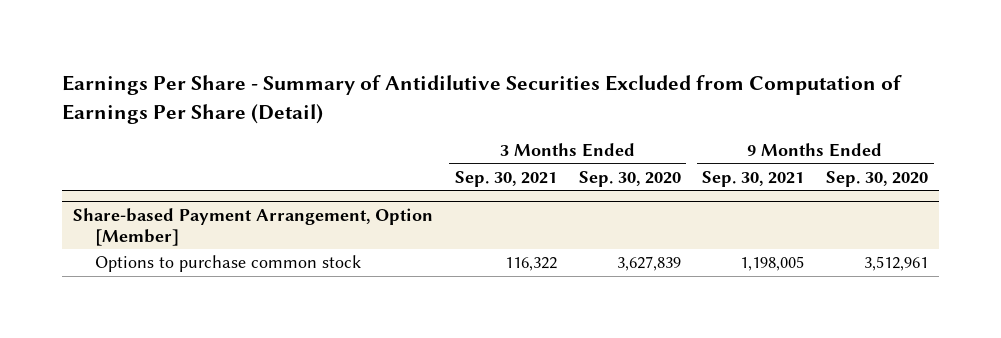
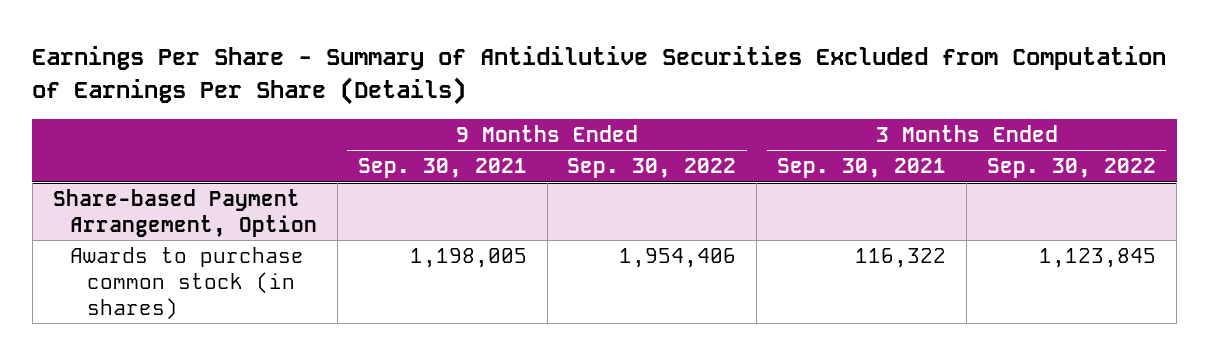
[61,75,902,124] Earnings Per Share - Summary of Antidilutive Securities Excluded from Computation of Earnings Per Share (Detail) -> [32,45,1167,105] Earnings Per Share - Summary of Antidilutive Securities Excluded from Computation of Earnings Per Share (Details)
[578,170,681,187] Sep. 30, 2020 -> none
[826,170,929,187] Sep. 30, 2020 -> none
none -> [567,158,737,179] Sep. 30, 2022
none -> [987,158,1157,179] Sep. 30, 2022
[72,207,433,246] Share-based Payment Arrangement, Option [Member] -> [52,189,317,237] Share-based Payment Arrangement, Option
[94,255,361,273] Options to purchase common stock -> [69,247,304,320] Awards to purchase common stock (in shares)

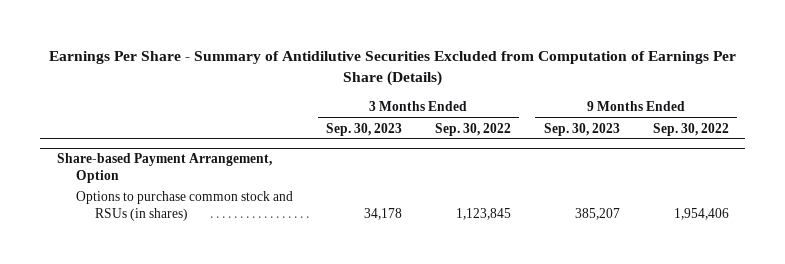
[357,158,527,179] Sep. 30, 2021 -> none
[777,158,947,179] Sep. 30, 2021 -> none
none -> [325,122,402,136] Sep. 30, 2023
none -> [543,122,620,136] Sep. 30, 2023
[69,247,304,320] Awards to purchase common stock (in shares) -> [75,191,293,221] Options to purchase common stock and RSUs (in shares)

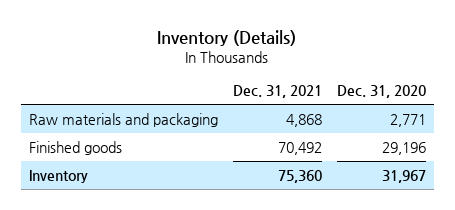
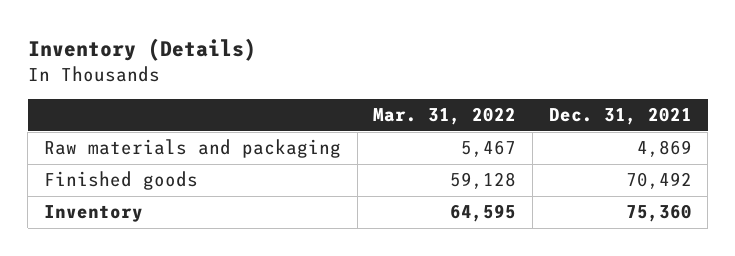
[337,85,427,99] Dec. 31, 2020 -> none
none -> [373,107,517,126] Mar. 31, 2022
[285,113,322,127] 4,868 -> [636,140,692,158] 4,869

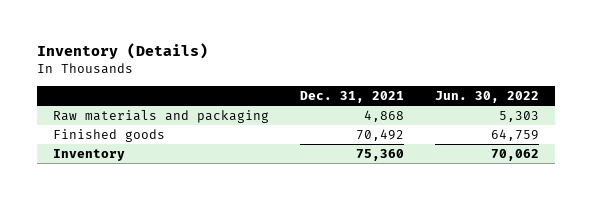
[373,107,517,126] Mar. 31, 2022 -> none
none -> [435,90,540,103] Jun. 30, 2022
[636,140,692,158] 4,869 -> [363,110,404,123] 4,868

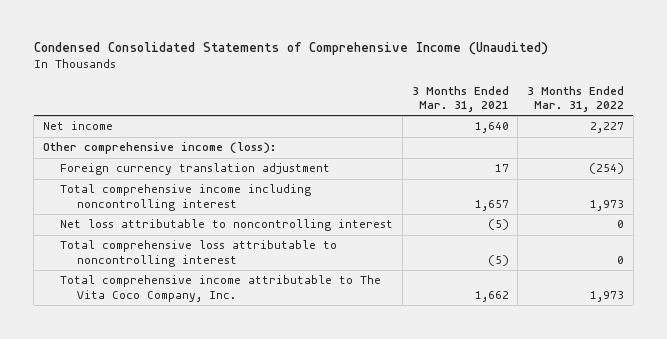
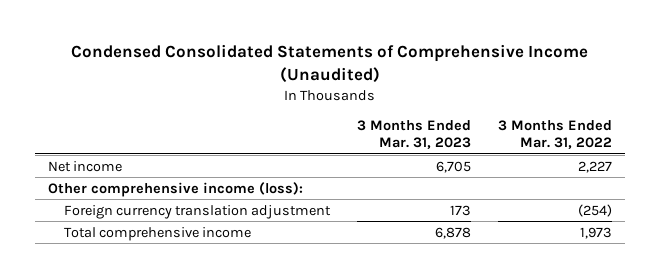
[411,85,509,112] 3 Months Ended Mar. 31, 2021 -> none
none -> [356,120,471,150] 3 Months Ended Mar. 31, 2023
[60,184,312,211] Total comprehensive income including noncontrolling interest -> none
[60,219,394,232] Net loss attributable to noncontrolling interest -> none
[60,240,338,267] Total comprehensive loss attributable to noncontrolling interest -> none
[60,275,382,302] Total comprehensive income attributable to The Vita Coco Company, Inc. -> [63,226,251,241] Total comprehensive income

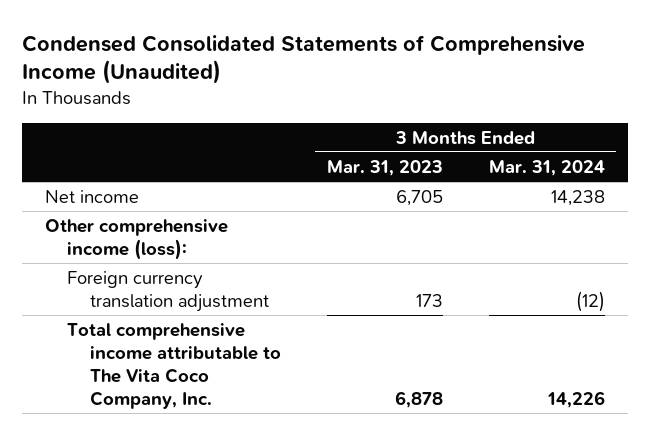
[497,120,612,150] 3 Months Ended Mar. 31, 2022 -> none
none -> [488,159,605,176] Mar. 31, 2024
[63,226,251,241] Total comprehensive income -> [67,322,281,409] Total comprehensive income attributable to The Vita Coco Company, Inc.

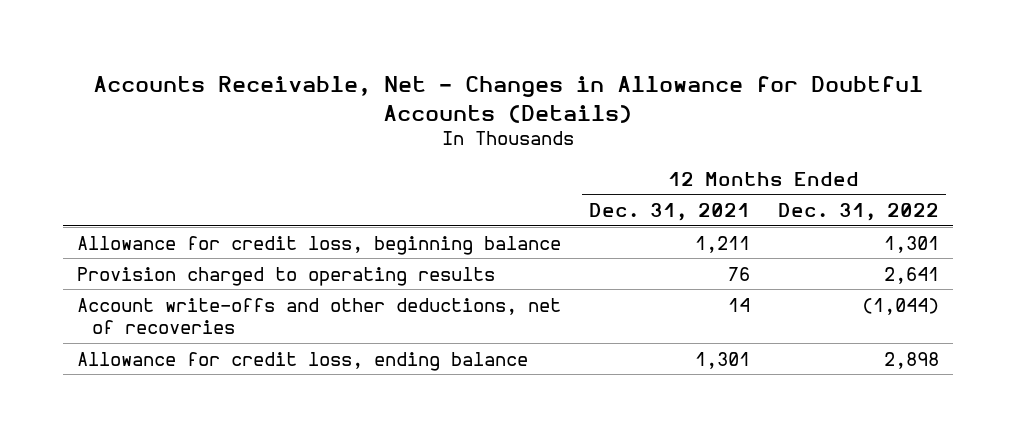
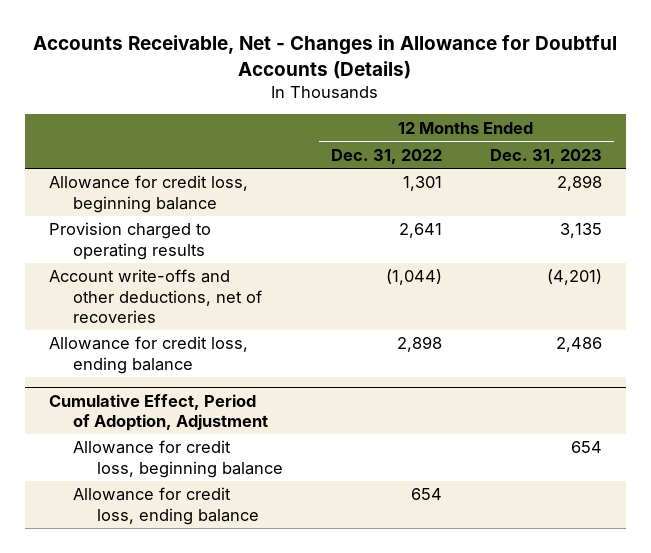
[589,203,751,222] Dec. 31, 2021 -> none
none -> [489,148,602,164] Dec. 31, 2023
none -> [48,393,268,431] Cumulative Effect, Period of Adoption, Adjustment
none -> [72,440,283,478] Allowance for credit loss, beginning balance
none -> [72,487,259,525] Allowance for credit loss, ending balance

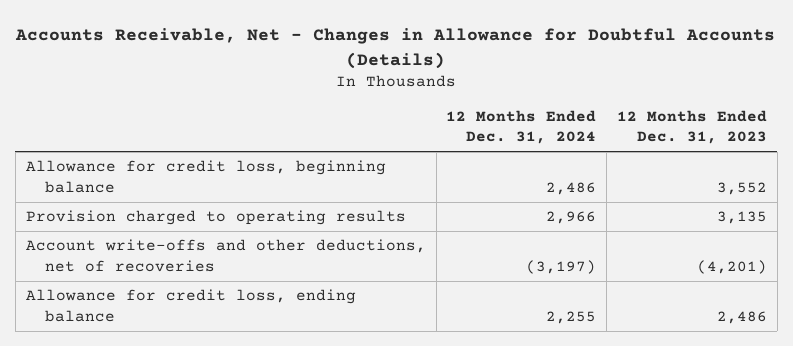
[330,148,442,164] Dec. 31, 2022 -> none
none -> [446,109,597,145] 12 Months Ended Dec. 31, 2024
[556,175,602,192] 2,898 -> [716,181,767,195] 3,552
[48,393,268,431] Cumulative Effect, Period of Adoption, Adjustment -> none
[72,440,283,478] Allowance for credit loss, beginning balance -> none
[72,487,259,525] Allowance for credit loss, ending balance -> none

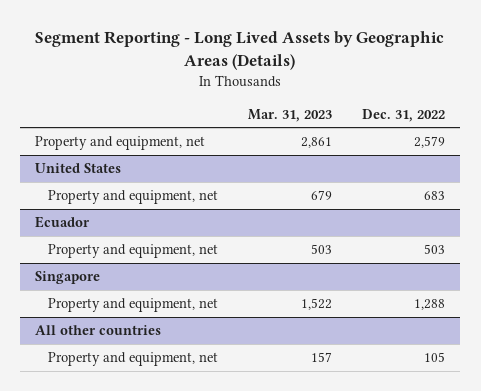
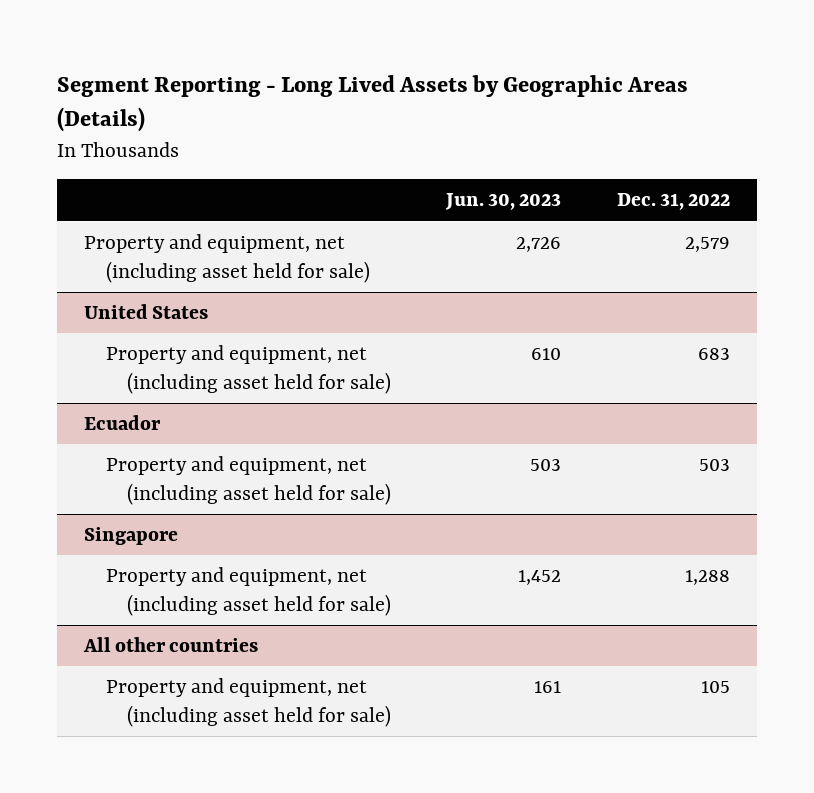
[248,108,333,122] Mar. 31, 2023 -> none
none -> [445,193,562,211] Jun. 30, 2023
[35,136,206,151] Property and equipment, net -> [84,234,370,283] Property and equipment, net (including asset held for sale)
[48,190,219,205] Property and equipment, net -> [105,345,392,394] Property and equipment, net (including asset held for sale)
[48,244,219,259] Property and equipment, net -> [105,456,392,505] Property and equipment, net (including asset held for sale)
[48,298,219,313] Property and equipment, net -> [105,567,392,616] Property and equipment, net (including asset held for sale)
[48,352,219,367] Property and equipment, net -> [105,678,392,727] Property and equipment, net (including asset held for sale)

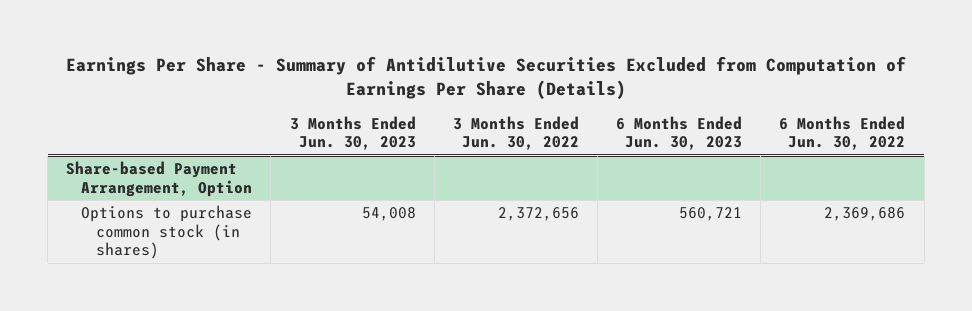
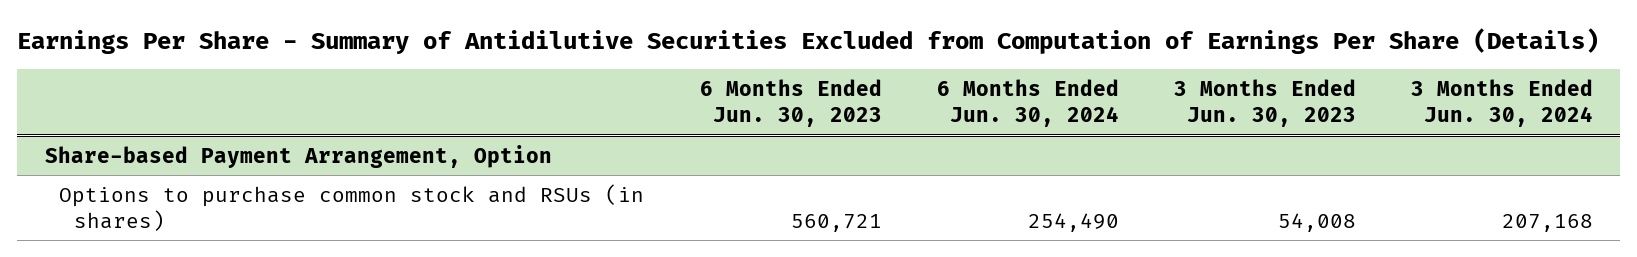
[452,115,579,151] 3 Months Ended Jun. 30, 2022 -> none
[779,115,906,151] 6 Months Ended Jun. 30, 2022 -> none
none -> [936,79,1119,128] 6 Months Ended Jun. 30, 2024
none -> [1410,79,1593,128] 3 Months Ended Jun. 30, 2024
[81,205,253,260] Options to purchase common stock (in shares) -> [59,183,645,231] Options to purchase common stock and RSUs (in shares)

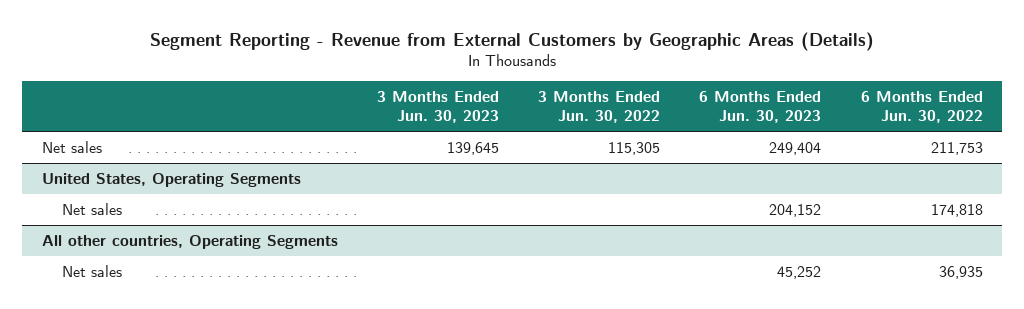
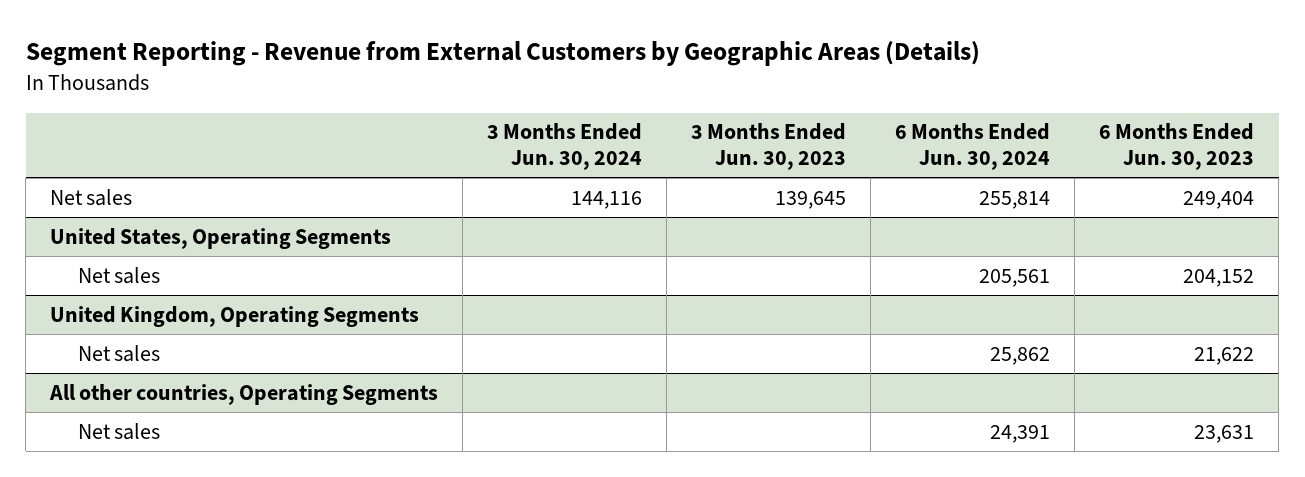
[538,91,661,124] 3 Months Ended Jun. 30, 2022 -> none
[860,91,983,124] 6 Months Ended Jun. 30, 2022 -> none
none -> [487,123,643,171] 3 Months Ended Jun. 30, 2024
none -> [895,123,1051,171] 6 Months Ended Jun. 30, 2024
none -> [50,305,420,327] United Kingdom, Operating Segments
none -> [77,344,160,362] Net sales
[777,265,822,279] 45,252 -> [1194,424,1255,443] 23,631

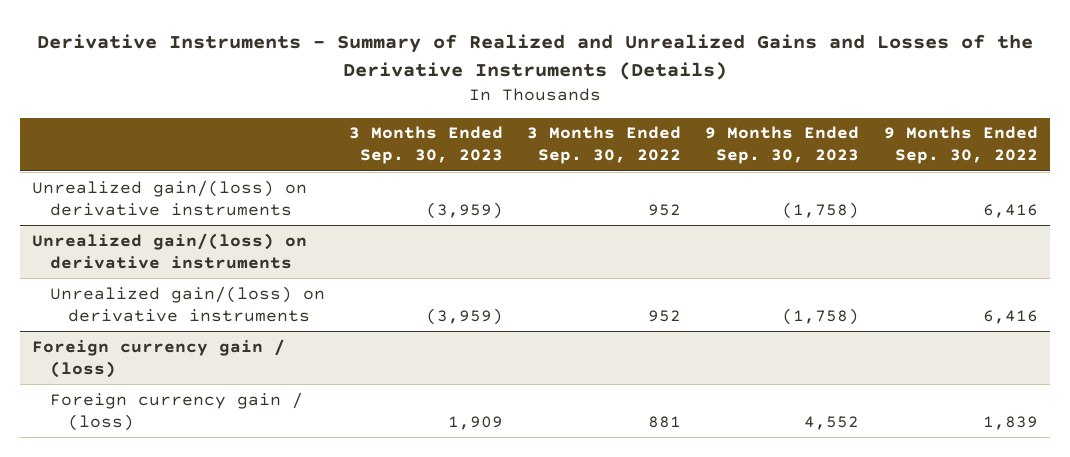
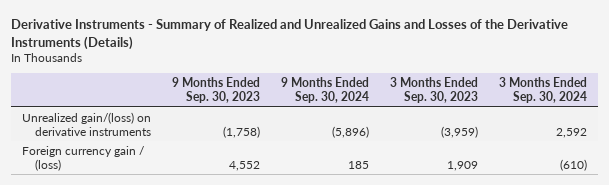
[527,126,682,165] 3 Months Ended Sep. 30, 2022 -> none
[883,126,1038,165] 9 Months Ended Sep. 30, 2022 -> none
none -> [281,76,370,104] 9 Months Ended Sep. 30, 2024
none -> [499,76,588,104] 3 Months Ended Sep. 30, 2024
[32,232,308,269] Unrealized gain/(loss) on derivative instruments -> none
[49,285,325,322] Unrealized gain/(loss) on derivative instruments -> none
[32,338,286,378] Foreign currency gain / (loss) -> none

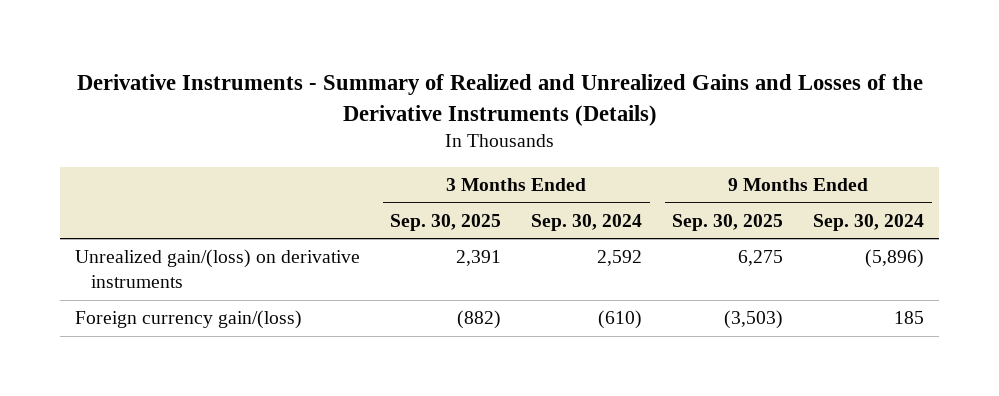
[172,76,261,104] 9 Months Ended Sep. 30, 2023 -> none
[390,76,479,104] 3 Months Ended Sep. 30, 2023 -> none
none -> [390,213,502,231] Sep. 30, 2025
none -> [672,213,784,231] Sep. 30, 2025
[21,145,145,171] Foreign currency gain / (loss) -> [75,310,303,330] Foreign currency gain/(loss)

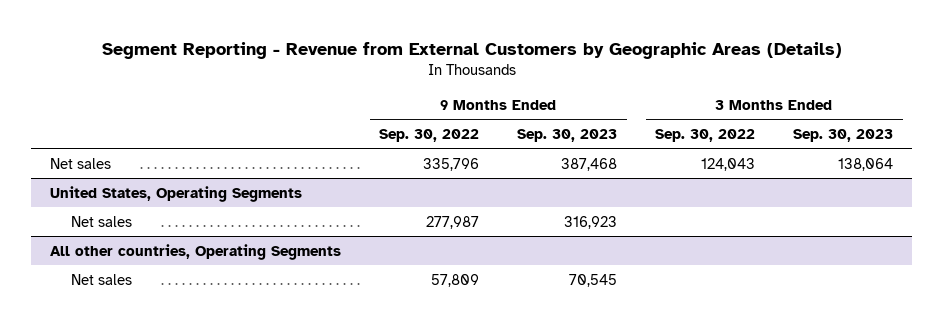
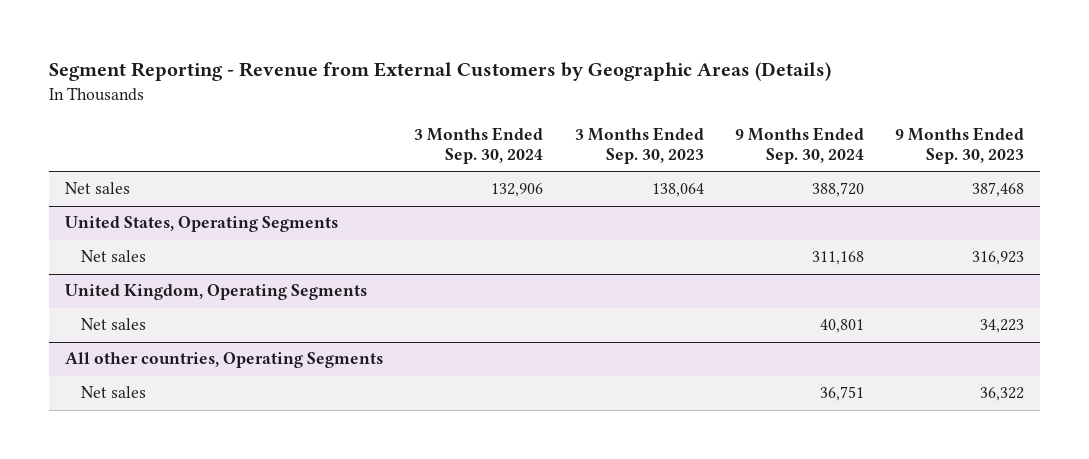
[379,128,480,142] Sep. 30, 2022 -> none
[655,128,756,142] Sep. 30, 2022 -> none
none -> [414,126,544,165] 3 Months Ended Sep. 30, 2024
none -> [734,126,864,165] 9 Months Ended Sep. 30, 2024
none -> [64,284,367,301] United Kingdom, Operating Segments
none -> [80,318,146,331] Net sales
[569,273,618,287] 70,545 -> [980,387,1025,402] 36,322

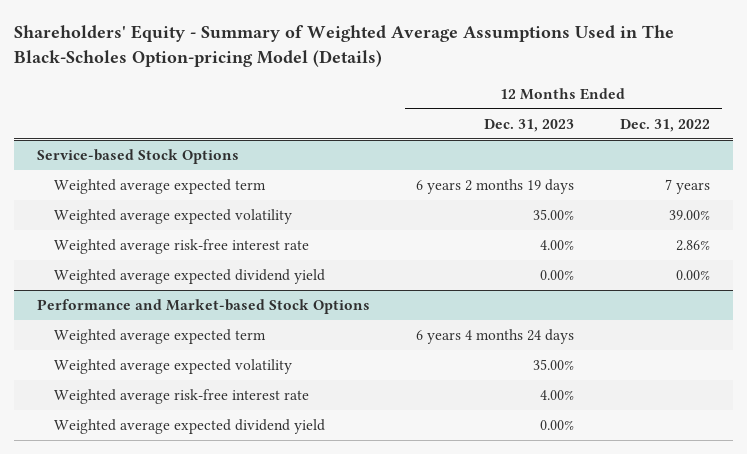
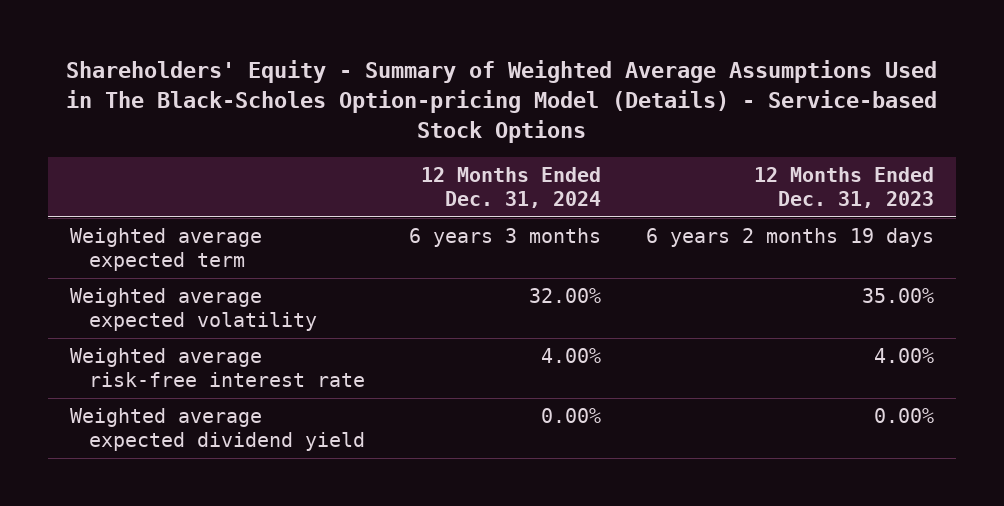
[14,25,675,67] Shareholders' Equity - Summary of Weighted Average Assumptions Used in The Black-Scholes Option-pricing Model (Details) -> [65,59,937,143] Shareholders' Equity - Summary of Weighted Average Assumptions Used in The Black-Scholes Option-pricing Model (Details) - Service-based Stock Options
[620,118,711,132] Dec. 31, 2022 -> none
none -> [421,166,602,209] 12 Months Ended Dec. 31, 2024
[37,149,240,165] Service-based Stock Options -> none
[37,299,371,315] Performance and Market-based Stock Options -> none
[53,329,266,345] Weighted average expected term -> none
[53,359,292,375] Weighted average expected volatility -> none
[53,389,309,405] Weighted average risk-free interest rate -> none
[53,419,325,435] Weighted average expected dividend yield -> none

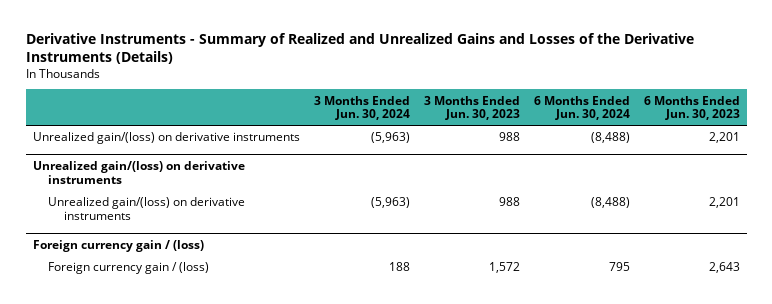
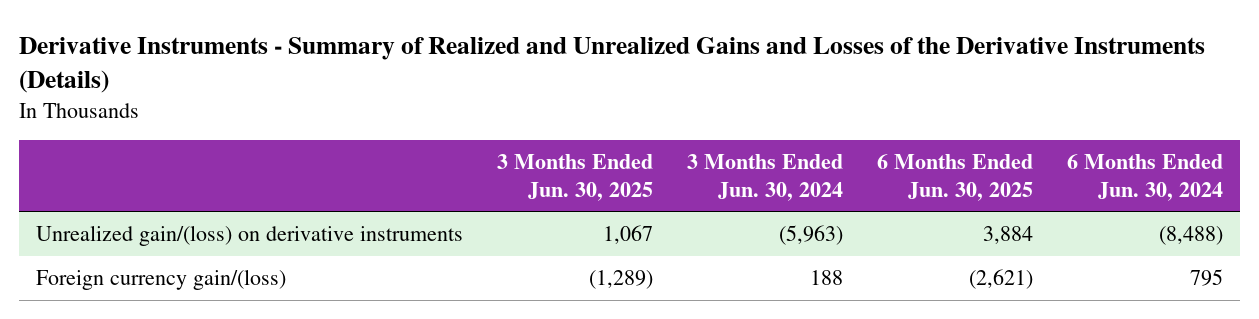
[423,95,520,121] 3 Months Ended Jun. 30, 2023 -> none
[643,95,740,121] 6 Months Ended Jun. 30, 2023 -> none
none -> [497,154,654,201] 3 Months Ended Jun. 30, 2025
none -> [876,154,1033,201] 6 Months Ended Jun. 30, 2025
[32,161,245,185] Unrealized gain/(loss) on derivative instruments -> none
[48,197,246,221] Unrealized gain/(loss) on derivative instruments -> none
[32,240,204,253] Foreign currency gain / (loss) -> none
[48,262,210,275] Foreign currency gain / (loss) -> [36,269,287,291] Foreign currency gain/(loss)

